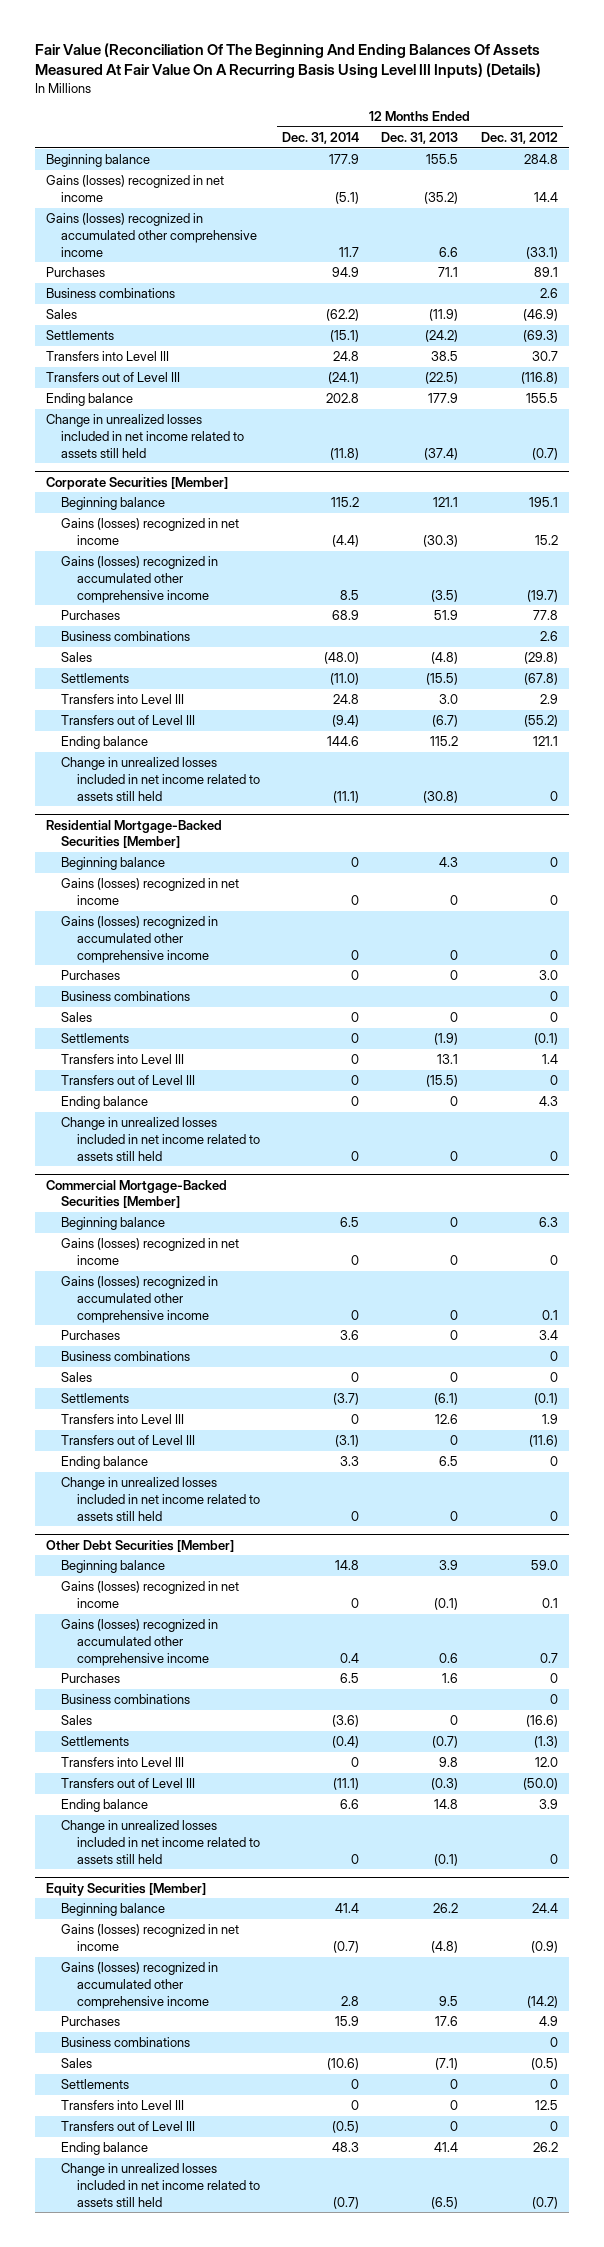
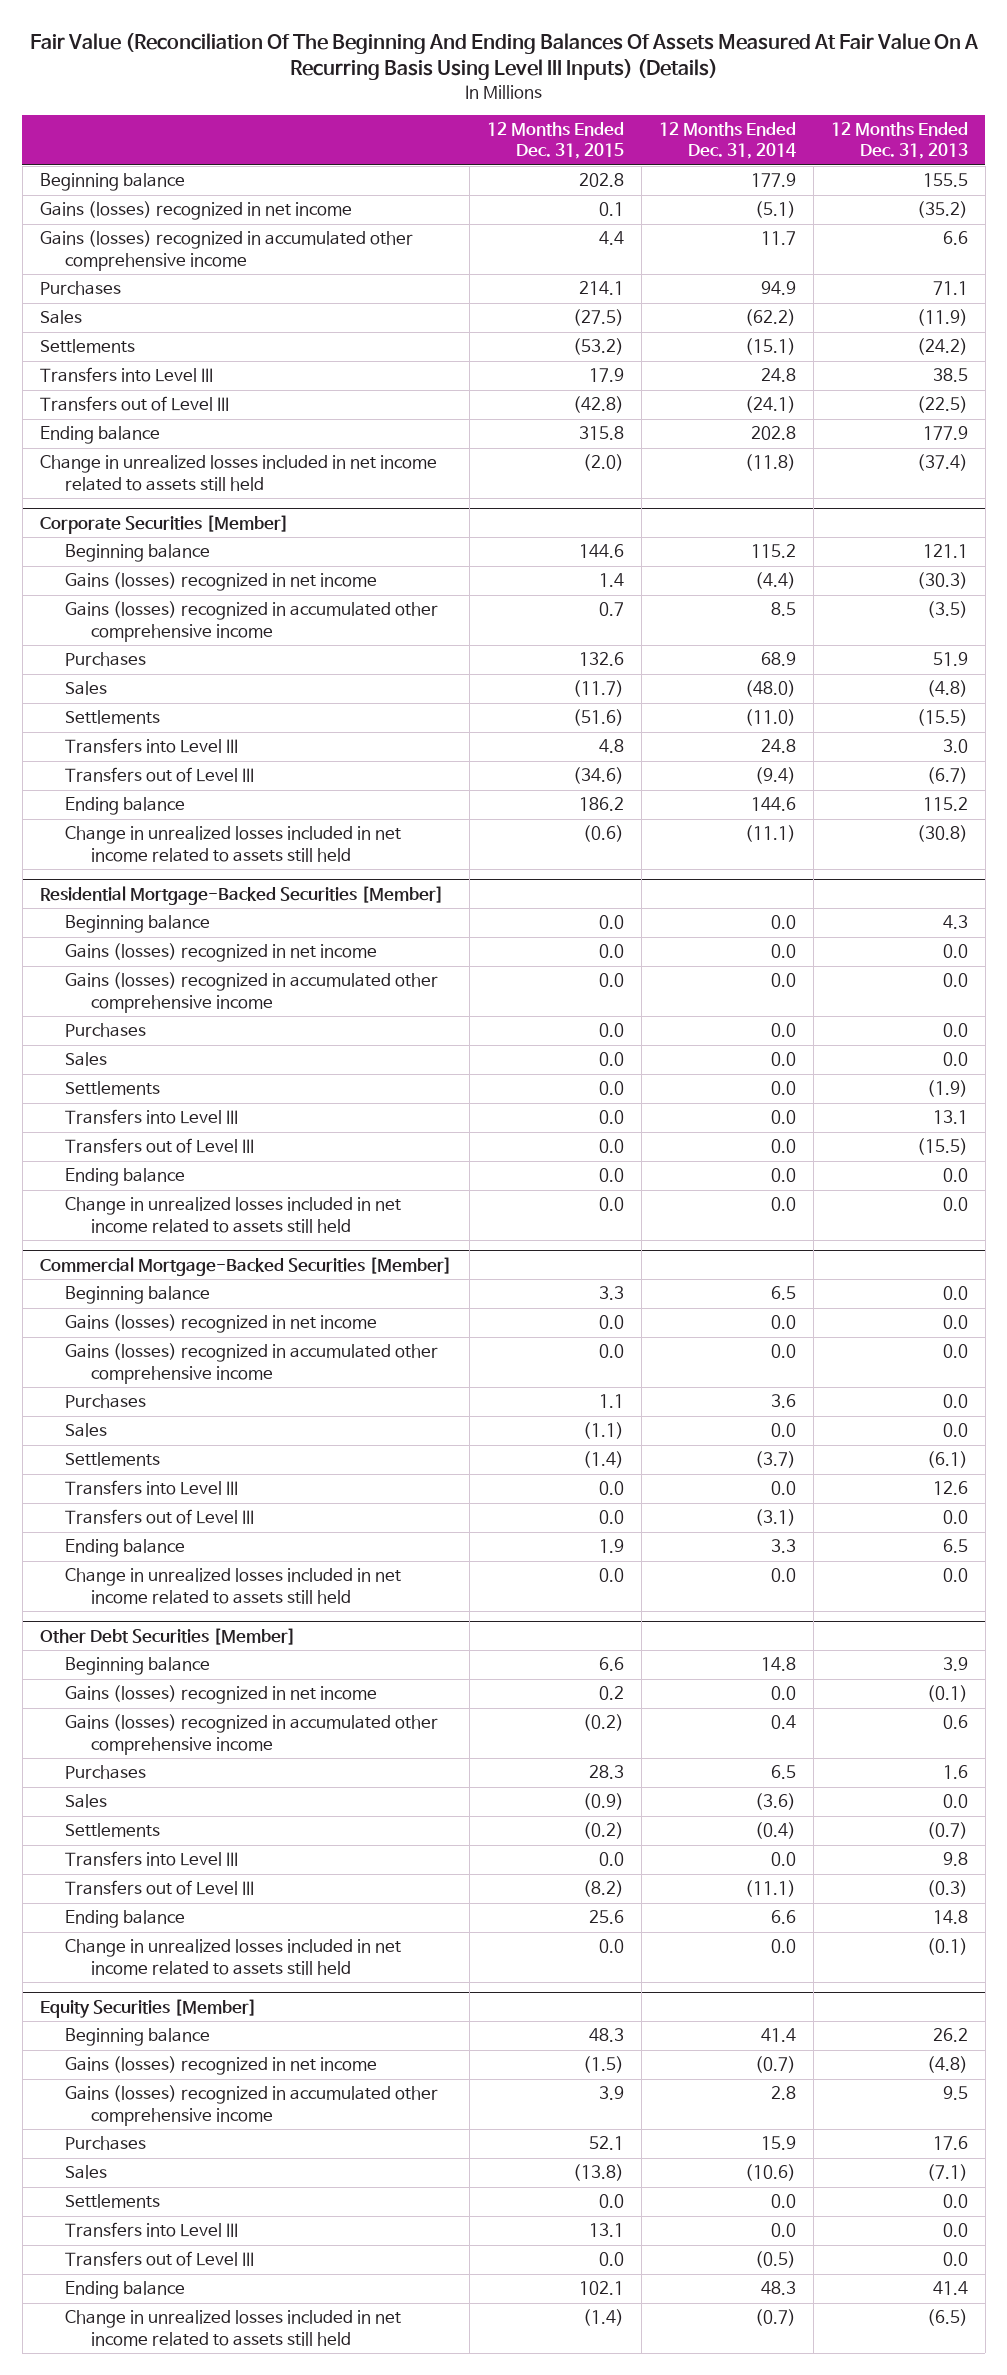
[480,132,558,145] Dec. 31, 2012 -> none
none -> [486,122,624,160] 12 Months Ended Dec. 31, 2015
[46,288,176,299] Business combinations -> none
[61,631,191,642] Business combinations -> none
[61,991,191,1002] Business combinations -> none
[351,857,360,868] 0 -> [770,915,796,930] 0.0
[351,894,360,905] 0 -> [770,944,796,959] 0.0
[450,894,459,905] 0 -> [942,944,968,959] 0.0
[351,949,360,960] 0 -> [770,973,796,988] 0.0
[450,949,459,960] 0 -> [942,973,968,988] 0.0
[351,970,360,981] 0 -> [770,1023,796,1038] 0.0
[450,970,459,981] 0 -> [942,1023,968,1038] 0.0
[351,1012,360,1023] 0 -> [770,1052,796,1067] 0.0
[450,1012,459,1023] 0 -> [942,1052,968,1067] 0.0
[351,1033,360,1044] 0 -> [770,1081,796,1096] 0.0
[351,1054,360,1065] 0 -> [770,1110,796,1125] 0.0
[351,1075,360,1086] 0 -> [770,1139,796,1154] 0.0
[351,1096,360,1107] 0 -> [770,1168,796,1183] 0.0
[450,1096,459,1107] 0 -> [942,1168,968,1183] 0.0
[351,1150,360,1161] 0 -> [770,1197,796,1212] 0.0
[450,1150,459,1161] 0 -> [942,1197,968,1212] 0.0
[61,1351,191,1362] Business combinations -> none
[450,1217,459,1228] 0 -> [942,1286,968,1301] 0.0
[351,1254,360,1265] 0 -> [770,1315,796,1330] 0.0
[450,1254,459,1265] 0 -> [942,1315,968,1330] 0.0
[351,1309,360,1320] 0 -> [770,1344,796,1359] 0.0
[450,1309,459,1320] 0 -> [942,1344,968,1359] 0.0
[450,1330,459,1341] 0 -> [942,1394,968,1409] 0.0
[351,1372,360,1383] 0 -> [770,1423,796,1438] 0.0
[450,1372,459,1383] 0 -> [942,1423,968,1438] 0.0
[351,1414,360,1425] 0 -> [770,1481,796,1496] 0.0
[450,1435,459,1446] 0 -> [942,1510,968,1525] 0.0
[351,1510,360,1521] 0 -> [770,1568,796,1583] 0.0
[450,1510,459,1521] 0 -> [942,1568,968,1583] 0.0
[351,1597,360,1608] 0 -> [770,1686,796,1701] 0.0
[61,1694,191,1705] Business combinations -> none
[450,1715,459,1726] 0 -> [942,1794,968,1809] 0.0
[351,1757,360,1768] 0 -> [770,1852,796,1867] 0.0
[351,1853,360,1864] 0 -> [770,1939,796,1954] 0.0
[61,2037,191,2048] Business combinations -> none
[351,2079,360,2090] 0 -> [770,2194,796,2209] 0.0
[450,2079,459,2090] 0 -> [942,2194,968,2209] 0.0
[351,2100,360,2111] 0 -> [770,2223,796,2238] 0.0
[450,2100,459,2111] 0 -> [942,2223,968,2238] 0.0
[450,2121,459,2132] 0 -> [942,2252,968,2267] 0.0

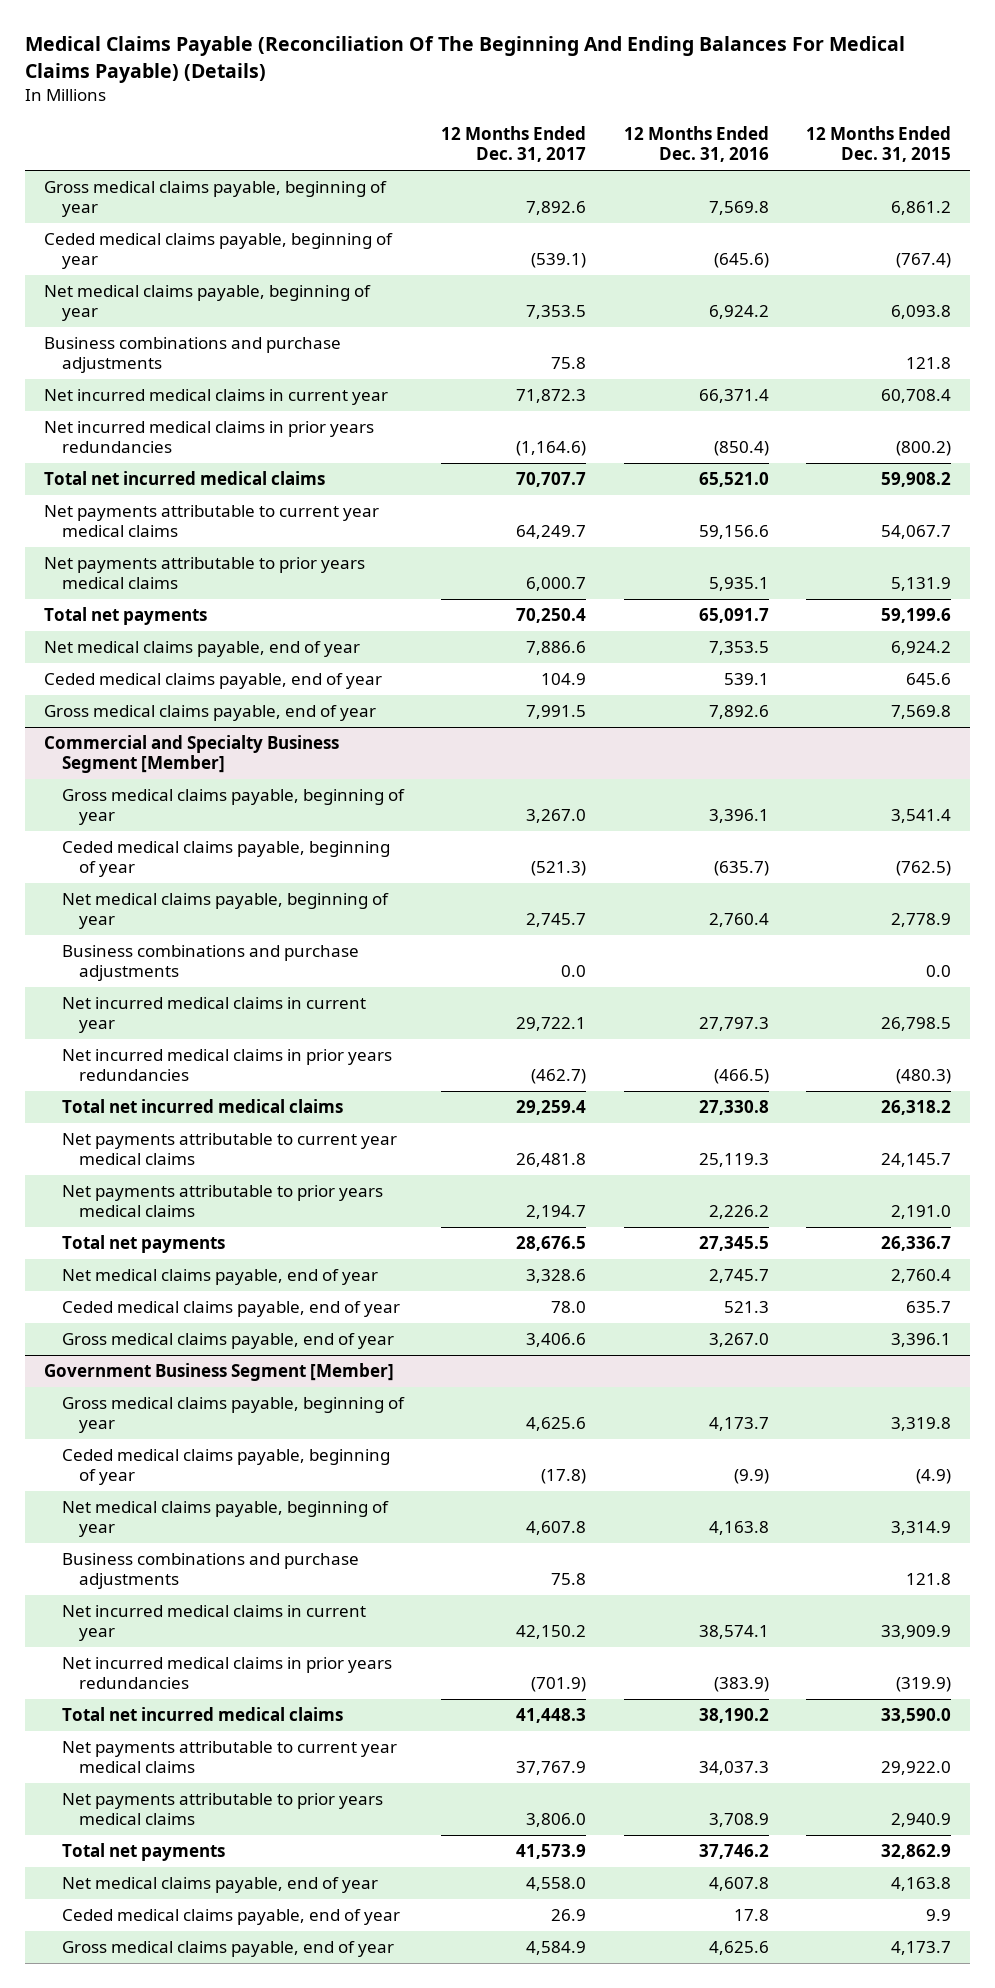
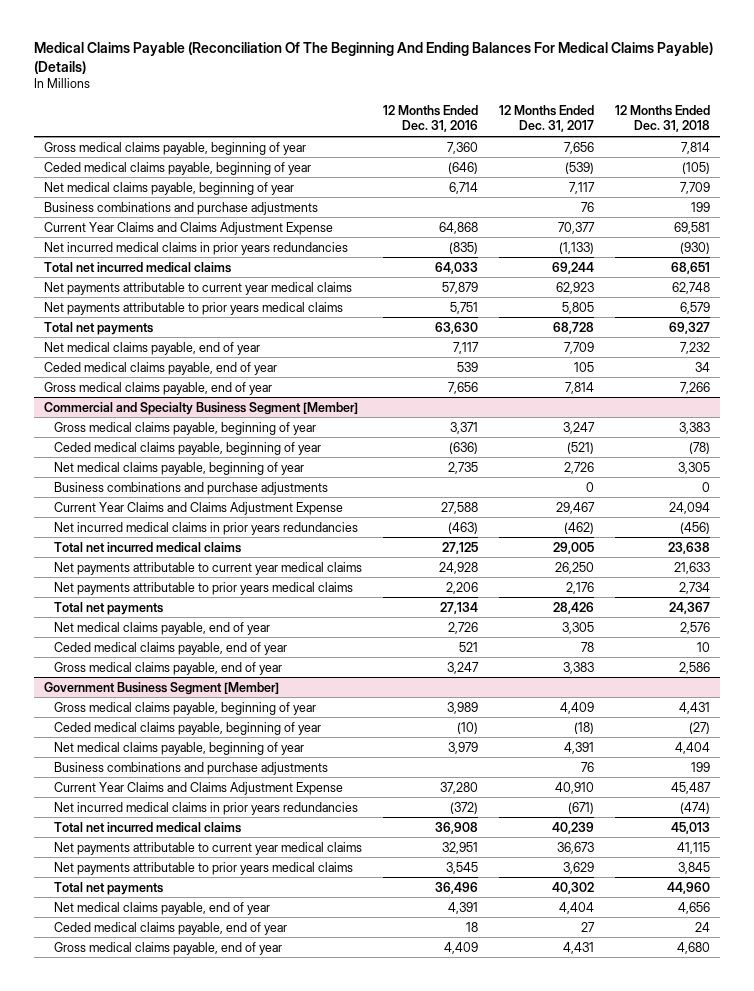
[806,126,952,163] 12 Months Ended Dec. 31, 2015 -> none
none -> [614,105,710,133] 12 Months Ended Dec. 31, 2018
[526,201,587,216] 7,892.6 -> [564,141,595,154] 7,656
[708,201,769,216] 7,569.8 -> [447,141,479,154] 7,360
[531,253,587,269] (539.1) -> [565,161,595,174] (539)
[713,253,769,269] (645.6) -> [448,161,479,174] (646)
[526,305,587,320] 7,353.5 -> [569,181,596,194] 7,117
[708,305,769,320] 6,924.2 -> [449,181,479,194] 6,714
[551,357,587,370] 75.8 -> [581,201,595,212] 76
[43,388,388,405] Net incurred medical claims in current year -> [44,221,334,235] Current Year Claims and Claims Adjustment Expense
[516,388,587,403] 71,872.3 -> [558,221,596,234] 70,377
[698,388,769,403] 66,371.4 -> [439,221,479,234] 64,868
[516,441,587,457] (1,164.6) -> [559,241,595,254] (1,133)
[713,441,769,457] (850.4) -> [449,241,479,254] (835)
[516,471,587,487] 70,707.7 -> [552,261,595,274] 69,244
[698,471,769,487] 65,521.0 -> [435,261,479,274] 64,033
[516,525,587,540] 64,249.7 -> [556,281,595,294] 62,923
[698,525,769,540] 59,156.6 -> [442,281,479,294] 57,879
[526,577,587,592] 6,000.7 -> [562,301,595,314] 5,805
[708,577,769,592] 5,935.1 -> [450,301,479,314] 5,751
[516,607,587,623] 70,250.4 -> [553,321,595,334] 68,728
[698,607,769,623] 65,091.7 -> [435,321,479,334] 63,630
[526,640,587,655] 7,886.6 -> [564,341,595,354] 7,709
[708,640,769,655] 7,353.5 -> [453,341,480,354] 7,117
[541,672,587,685] 104.9 -> [574,361,595,372] 105
[723,672,769,685] 539.1 -> [457,361,479,372] 539
[526,704,587,719] 7,991.5 -> [565,381,595,394] 7,814
[708,704,769,719] 7,892.6 -> [448,381,479,394] 7,656
[526,809,587,824] 3,267.0 -> [563,421,596,434] 3,247
[708,809,769,824] 3,396.1 -> [450,421,479,434] 3,371
[531,861,587,877] (521.3) -> [567,441,595,454] (521)
[713,861,769,877] (635.7) -> [449,441,479,454] (636)
[526,913,587,928] 2,745.7 -> [564,461,595,474] 2,726
[708,913,769,928] 2,760.4 -> [448,461,479,474] 2,735
[561,965,587,978] 0.0 -> [586,481,595,492] 0
[61,996,366,1034] Net incurred medical claims in current year -> [54,501,344,515] Current Year Claims and Claims Adjustment Expense
[516,1017,587,1032] 29,722.1 -> [556,501,596,514] 29,467
[698,1017,769,1032] 27,797.3 -> [441,501,479,514] 27,588
[531,1069,587,1085] (462.7) -> [564,521,595,534] (462)
[713,1069,769,1085] (466.5) -> [448,521,479,534] (463)
[516,1099,587,1115] 29,259.4 -> [553,541,595,554] 29,005
[698,1099,769,1115] 27,330.8 -> [442,541,479,554] 27,125
[516,1153,587,1168] 26,481.8 -> [555,561,595,574] 26,250
[698,1153,769,1168] 25,119.3 -> [439,561,479,574] 24,928
[526,1205,587,1220] 2,194.7 -> [566,581,595,594] 2,176
[708,1205,769,1220] 2,226.2 -> [446,581,479,594] 2,206
[516,1235,587,1251] 28,676.5 -> [553,601,595,614] 28,426
[698,1235,769,1251] 27,345.5 -> [440,601,479,614] 27,134
[526,1268,587,1283] 3,328.6 -> [562,621,595,634] 3,305
[708,1268,769,1283] 2,745.7 -> [448,621,479,634] 2,726
[551,1300,587,1313] 78.0 -> [581,641,595,652] 78
[723,1300,769,1313] 521.3 -> [459,641,479,652] 521
[526,1332,587,1347] 3,406.6 -> [563,661,595,674] 3,383
[708,1332,769,1347] 3,267.0 -> [447,661,480,674] 3,247
[526,1417,587,1432] 4,625.6 -> [560,701,595,714] 4,409
[708,1417,769,1432] 4,173.7 -> [447,701,479,714] 3,989
[541,1469,587,1485] (17.8) -> [574,721,595,734] (18)
[733,1469,769,1485] (9.9) -> [457,721,479,734] (10)
[526,1521,587,1536] 4,607.8 -> [564,741,595,754] 4,391
[708,1521,769,1536] 4,163.8 -> [448,741,479,754] 3,979
[551,1573,587,1586] 75.8 -> [581,761,595,772] 76
[61,1604,366,1642] Net incurred medical claims in current year -> [54,781,344,795] Current Year Claims and Claims Adjustment Expense
[516,1625,587,1640] 42,150.2 -> [555,781,595,794] 40,910
[698,1625,769,1640] 38,574.1 -> [440,781,479,794] 37,280
[531,1677,587,1693] (701.9) -> [568,801,595,814] (671)
[713,1677,769,1693] (383.9) -> [450,801,479,814] (372)
[516,1707,587,1723] 41,448.3 -> [552,821,595,834] 40,239
[698,1707,769,1723] 38,190.2 -> [435,821,479,834] 36,908
[516,1761,587,1776] 37,767.9 -> [557,841,595,854] 36,673
[698,1761,769,1776] 34,037.3 -> [442,841,479,854] 32,951
[526,1813,587,1828] 3,806.0 -> [563,861,595,874] 3,629
[708,1813,769,1828] 3,708.9 -> [446,861,479,874] 3,545
[516,1843,587,1859] 41,573.9 -> [552,881,595,894] 40,302
[698,1843,769,1859] 37,746.2 -> [435,881,479,894] 36,496
[526,1876,587,1891] 4,558.0 -> [559,901,595,914] 4,404
[708,1876,769,1891] 4,607.8 -> [448,901,479,914] 4,391
[551,1908,587,1921] 26.9 -> [581,921,596,932] 27
[733,1908,769,1921] 17.8 -> [466,921,479,932] 18
[526,1940,587,1955] 4,584.9 -> [563,941,595,954] 4,431
[708,1940,769,1955] 4,625.6 -> [444,941,479,954] 4,409

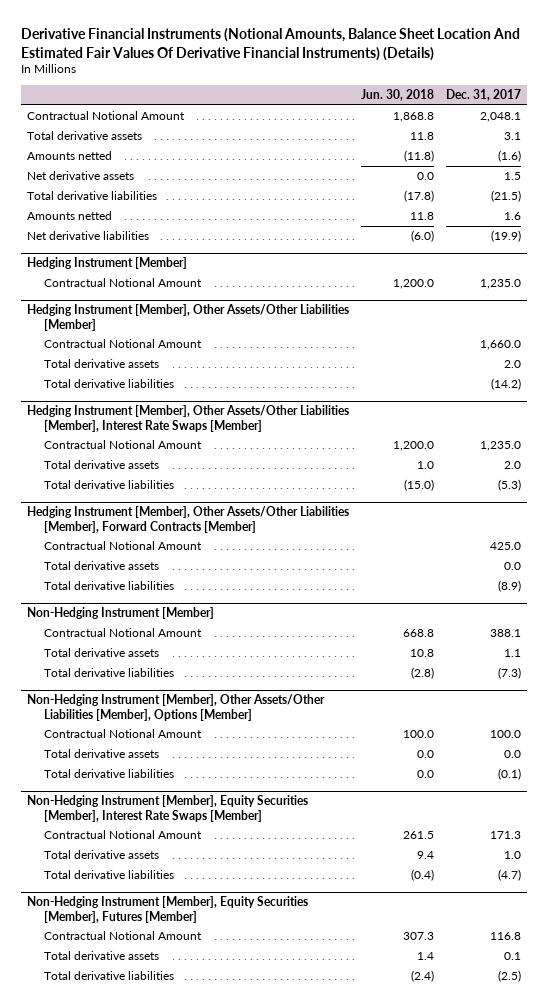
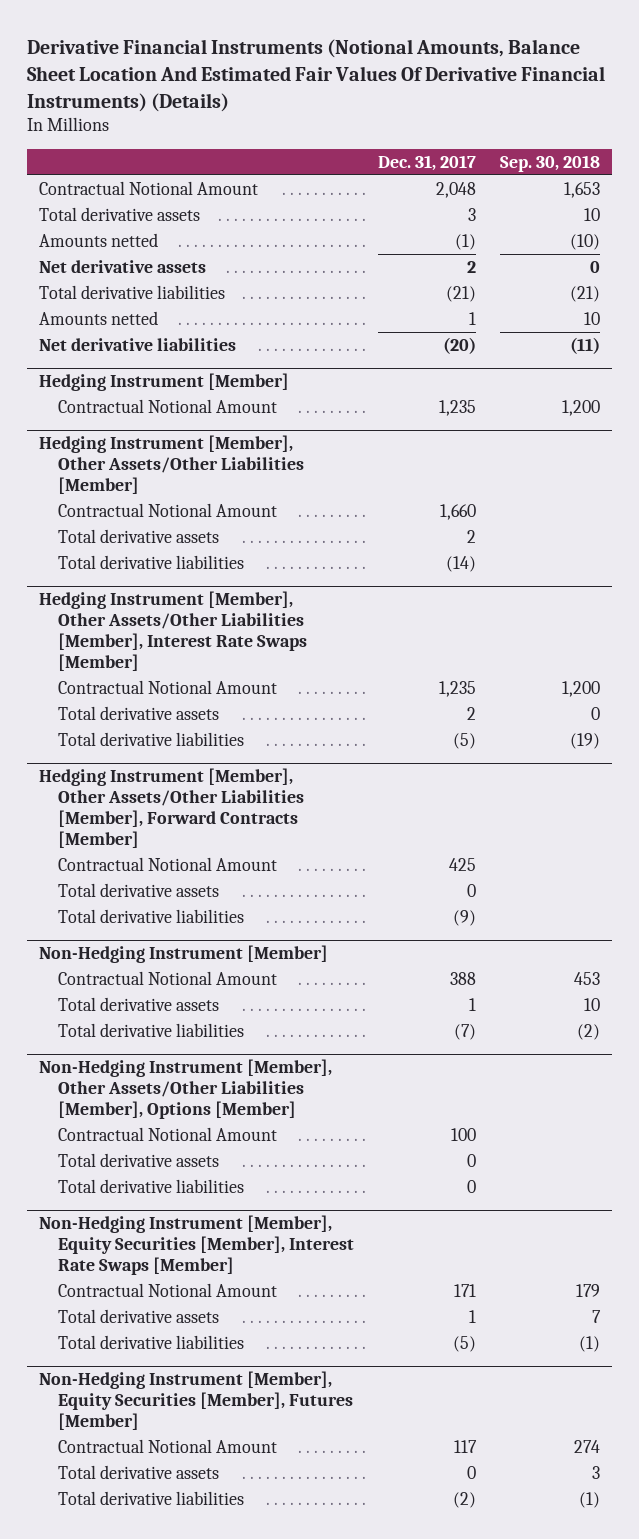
[361,89,435,102] Jun. 30, 2018 -> none
none -> [500,154,601,172] Sep. 30, 2018
[480,112,522,123] 2,048.1 -> [436,181,477,198] 2,048
[504,132,522,141] 3.1 -> [468,207,477,221] 3
[498,150,522,163] (1.6) -> [455,233,477,250] (1)
[504,172,522,181] 1.5 -> [467,260,477,273] 2
[491,190,522,203] (21.5) -> [446,285,477,302] (21)
[504,212,522,221] 1.6 -> [469,311,477,325] 1
[491,230,522,243] (19.9) -> [443,336,477,354] (20)
[480,279,522,290] 1,235.0 -> [439,399,477,416] 1,235
[480,340,522,351] 1,660.0 -> [440,503,477,520] 1,660
[504,360,522,369] 2.0 -> [467,529,477,543] 2
[491,378,522,391] (14.2) -> [446,555,477,572] (14)
[480,441,522,452] 1,235.0 -> [439,680,477,697] 1,235
[504,461,522,470] 2.0 -> [467,706,477,720] 2
[498,479,522,492] (5.3) -> [453,732,477,749] (5)
[490,542,522,551] 425.0 -> [449,857,477,871] 425
[504,562,522,571] 0.0 -> [467,883,477,897] 0
[498,580,522,593] (8.9) -> [453,909,477,926] (9)
[490,629,522,638] 388.1 -> [450,971,477,985] 388
[504,649,522,658] 1.1 -> [469,997,477,1011] 1
[498,667,522,680] (7.3) -> [454,1023,477,1040] (7)
[490,730,522,739] 100.0 -> [451,1127,477,1141] 100
[504,750,522,759] 0.0 -> [467,1153,477,1167] 0
[498,768,522,781] (0.1) -> [467,1179,477,1193] 0
[490,831,522,840] 171.3 -> [454,1283,477,1297] 171
[504,851,522,860] 1.0 -> [469,1309,477,1323] 1
[498,869,522,882] (4.7) -> [453,1335,477,1352] (5)
[490,932,522,941] 116.8 -> [454,1439,478,1453] 117
[504,952,522,961] 0.1 -> [467,1465,477,1479] 0
[498,970,522,983] (2.5) -> [453,1491,477,1508] (2)

